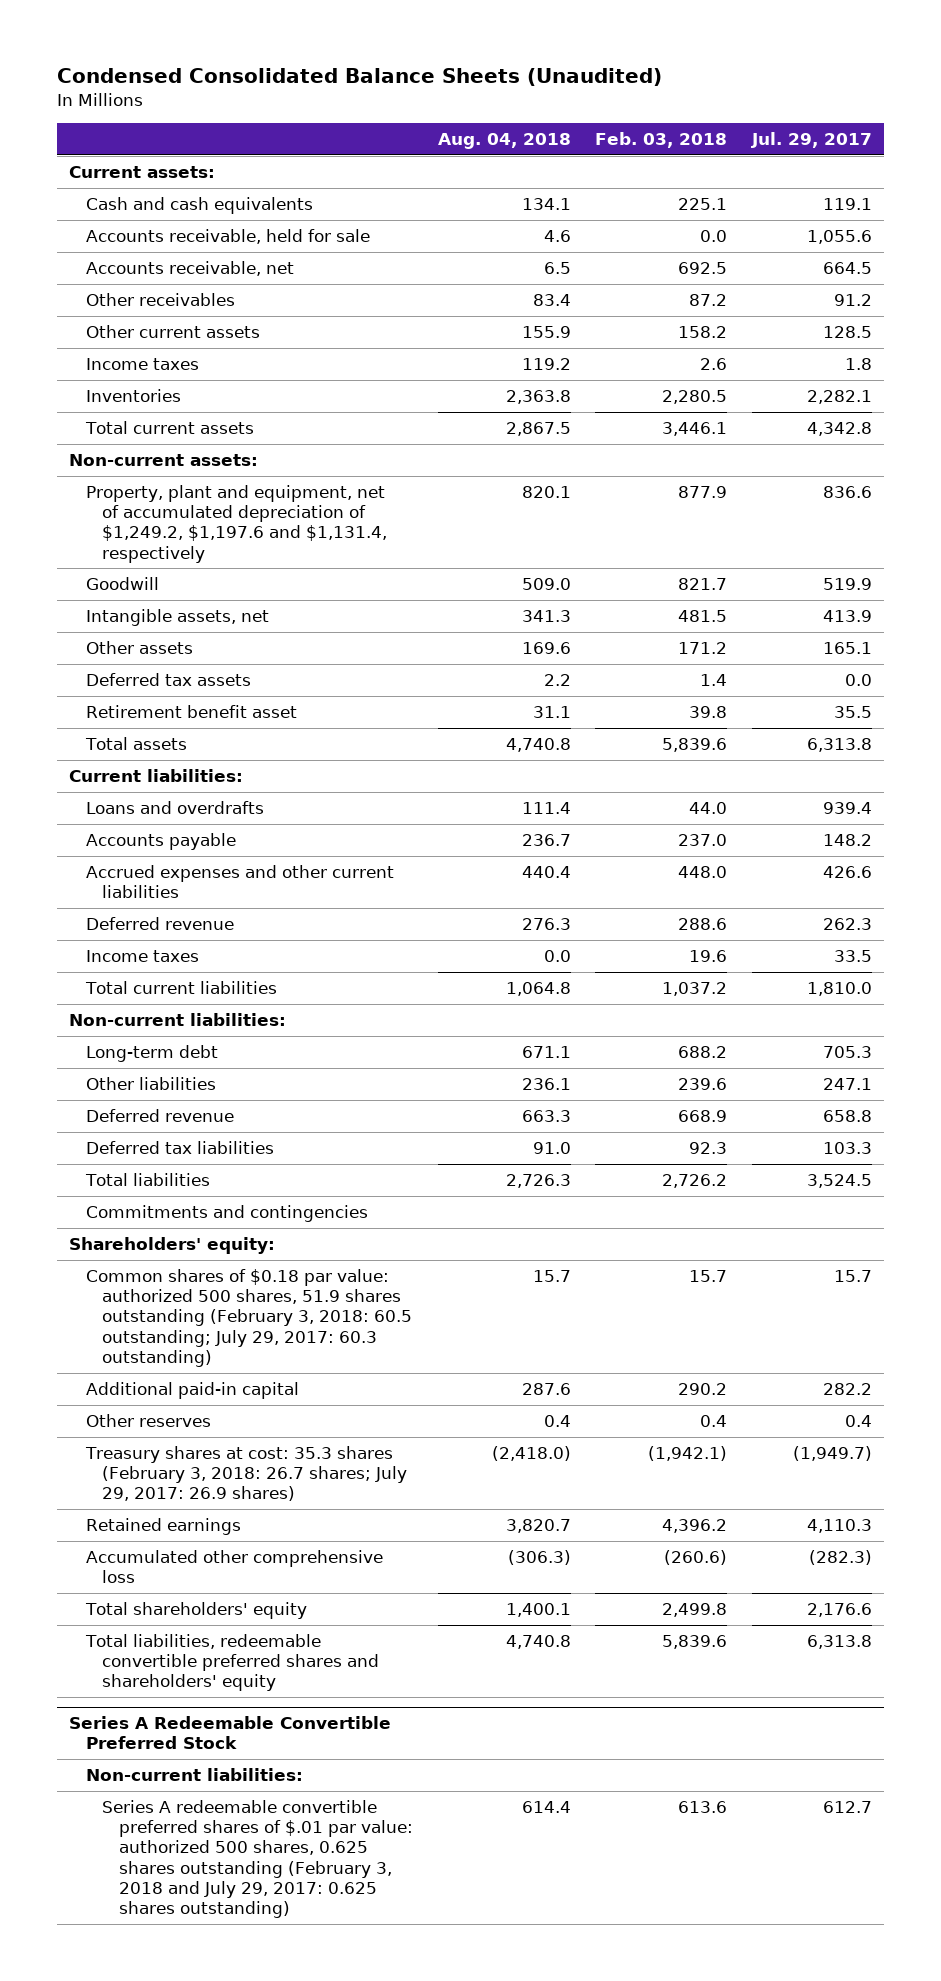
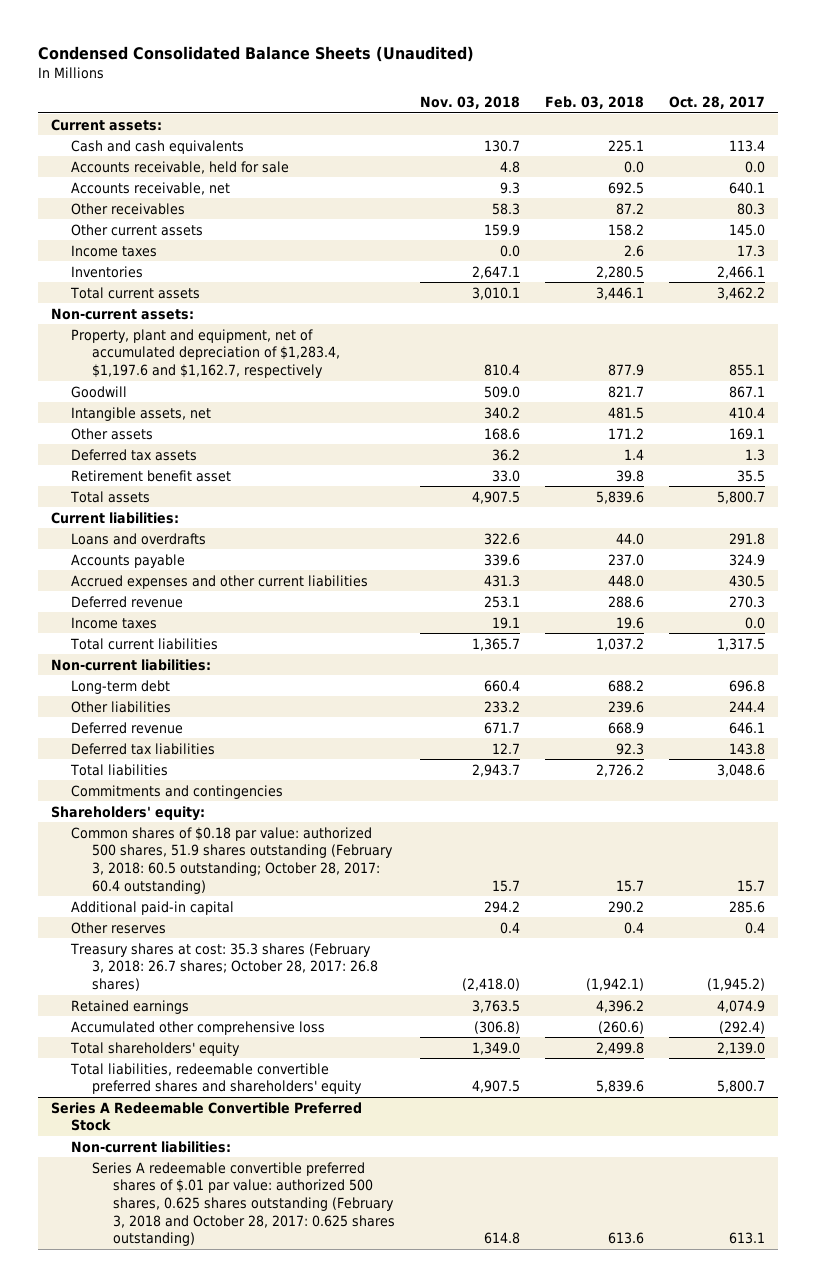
[437,133,571,150] Aug. 04, 2018 -> none
[750,132,872,149] Jul. 29, 2017 -> none
none -> [420,96,521,110] Nov. 03, 2018
none -> [669,96,766,110] Oct. 28, 2017
[85,485,388,563] Property, plant and equipment, net of accumulated depreciation of $1,249.2, $1,197.6 and $1,131.4, respectively -> [71,328,341,379] Property, plant and equipment, net of accumulated depreciation of $1,283.4, $1,197.6 and $1,162.7, respectively
[85,1269,413,1367] Common shares of $0.18 par value: authorized 500 shares, 51.9 shares outstanding (February 3, 2018: 60.5 outstanding; July 29, 2017: 60.3 outstanding) -> [71,826,394,894] Common shares of $0.18 par value: authorized 500 shares, 51.9 shares outstanding (February 3, 2018: 60.5 outstanding; October 28, 2017: 60.4 outstanding)
[84,1446,408,1502] Treasury shares at cost: 35.3 shares (February 3, 2018: 26.7 shares; July 29, 2017: 26.9 shares) -> [70,942,379,992] Treasury shares at cost: 35.3 shares (February 3, 2018: 26.7 shares; October 28, 2017: 26.8 shares)
[102,1800,414,1919] Series A redeemable convertible preferred shares of $.01 par value: authorized 500 shares, 0.625 shares outstanding (February 3, 2018 and July 29, 2017: 0.625 shares outstanding) -> [92,1161,396,1247] Series A redeemable convertible preferred shares of $.01 par value: authorized 500 shares, 0.625 shares outstanding (February 3, 2018 and October 28, 2017: 0.625 shares outstanding)

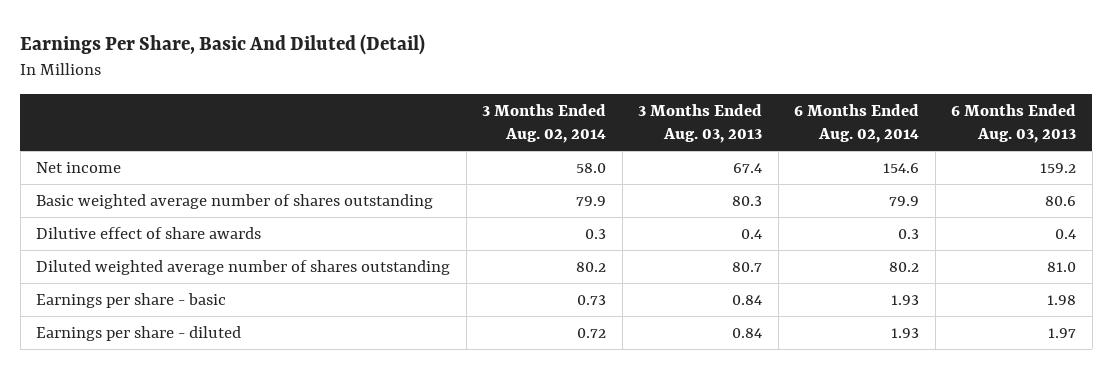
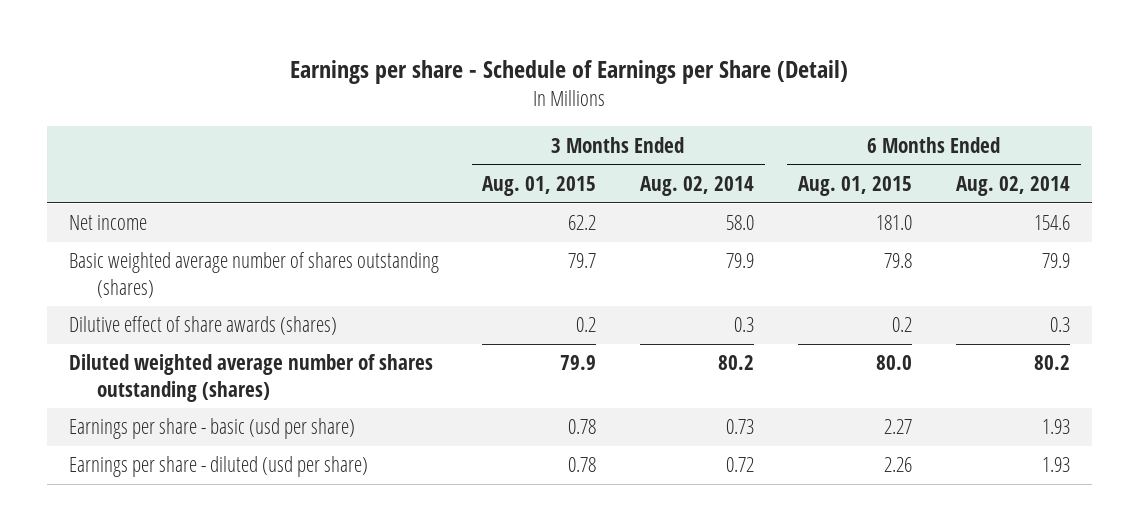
[20,33,426,55] Earnings Per Share, Basic And Diluted (Detail) -> [290,60,849,85] Earnings per share - Schedule of Earnings per Share (Detail)
[638,103,763,144] 3 Months Ended Aug. 03, 2013 -> none
[951,103,1077,144] 6 Months Ended Aug. 03, 2013 -> none
none -> [482,175,597,196] Aug. 01, 2015
none -> [798,175,913,196] Aug. 01, 2015
[36,193,434,209] Basic weighted average number of shares outstanding -> [68,252,439,298] Basic weighted average number of shares outstanding (shares)
[36,226,262,239] Dilutive effect of share awards -> [68,316,337,336] Dilutive effect of share awards (shares)
[36,259,451,275] Diluted weighted average number of shares outstanding -> [68,354,433,402] Diluted weighted average number of shares outstanding (shares)
[36,292,227,308] Earnings per share - basic -> [68,418,355,440] Earnings per share - basic (usd per share)
[36,325,242,341] Earnings per share - diluted -> [68,456,368,478] Earnings per share - diluted (usd per share)

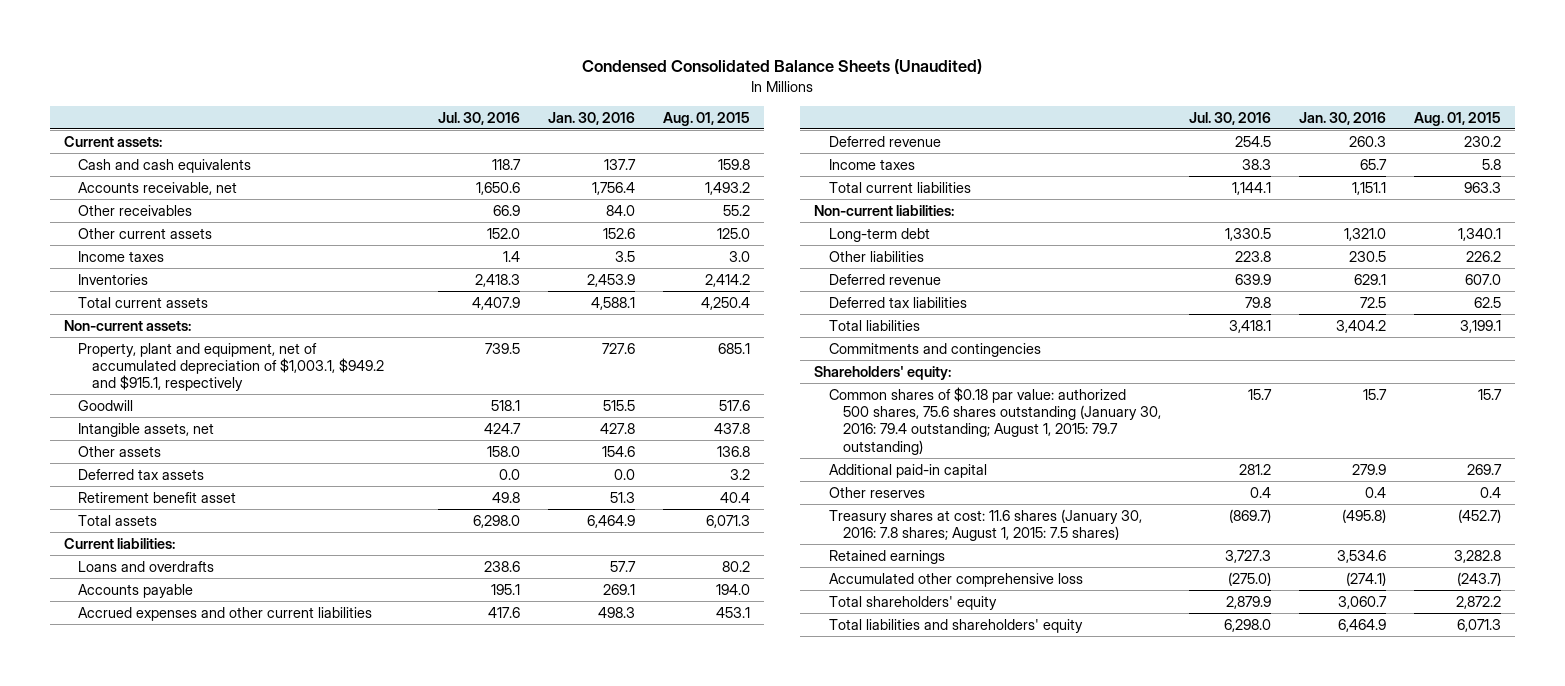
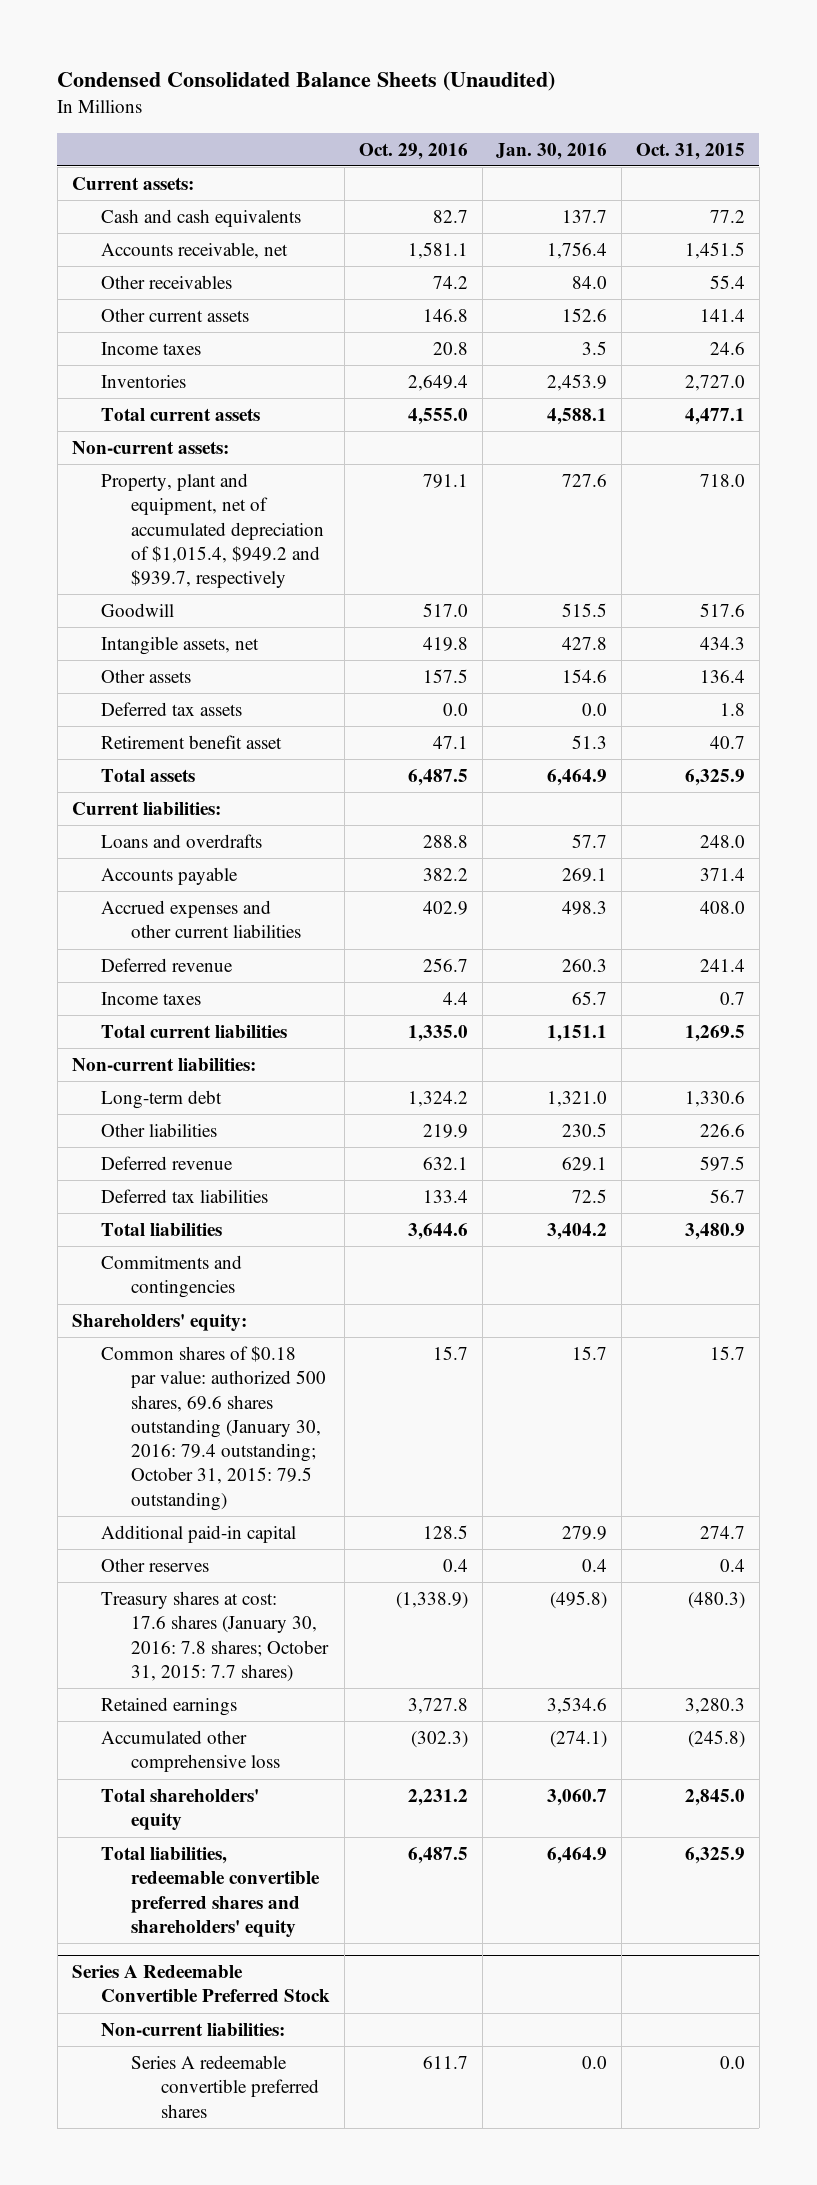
[438,111,521,125] Jul. 30, 2016 -> none
[663,111,751,126] Aug. 01, 2015 -> none
none -> [358,142,468,160] Oct. 29, 2016
none -> [635,142,745,160] Oct. 31, 2015
[77,342,385,392] Property, plant and equipment, net of accumulated depreciation of $1,003.1, $949.2 and $915.1, respectively -> [101,473,325,589] Property, plant and equipment, net of accumulated depreciation of $1,015.4, $949.2 and $939.7, respectively
[828,386,1162,455] Common shares of $0.18 par value: authorized 500 shares, 75.6 shares outstanding (January 30, 2016: 79.4 outstanding; August 1, 2015: 79.7 outstanding) -> [101,1346,327,1511] Common shares of $0.18 par value: authorized 500 shares, 69.6 shares outstanding (January 30, 2016: 79.4 outstanding; October 31, 2015: 79.5 outstanding)
[828,508,1142,541] Treasury shares at cost: 11.6 shares (January 30, 2016: 7.8 shares; August 1, 2015: 7.5 shares) -> [101,1591,330,1682] Treasury shares at cost: 17.6 shares (January 30, 2016: 7.8 shares; October 31, 2015: 7.7 shares)
[828,618,1083,633] Total liabilities and shareholders' equity -> [101,1847,321,1937] Total liabilities, redeemable convertible preferred shares and shareholders' equity
none -> [71,1965,331,2003] Series A Redeemable Convertible Preferred Stock
none -> [101,2023,286,2037] Non-current liabilities:
none -> [131,2055,319,2118] Series A redeemable convertible preferred shares

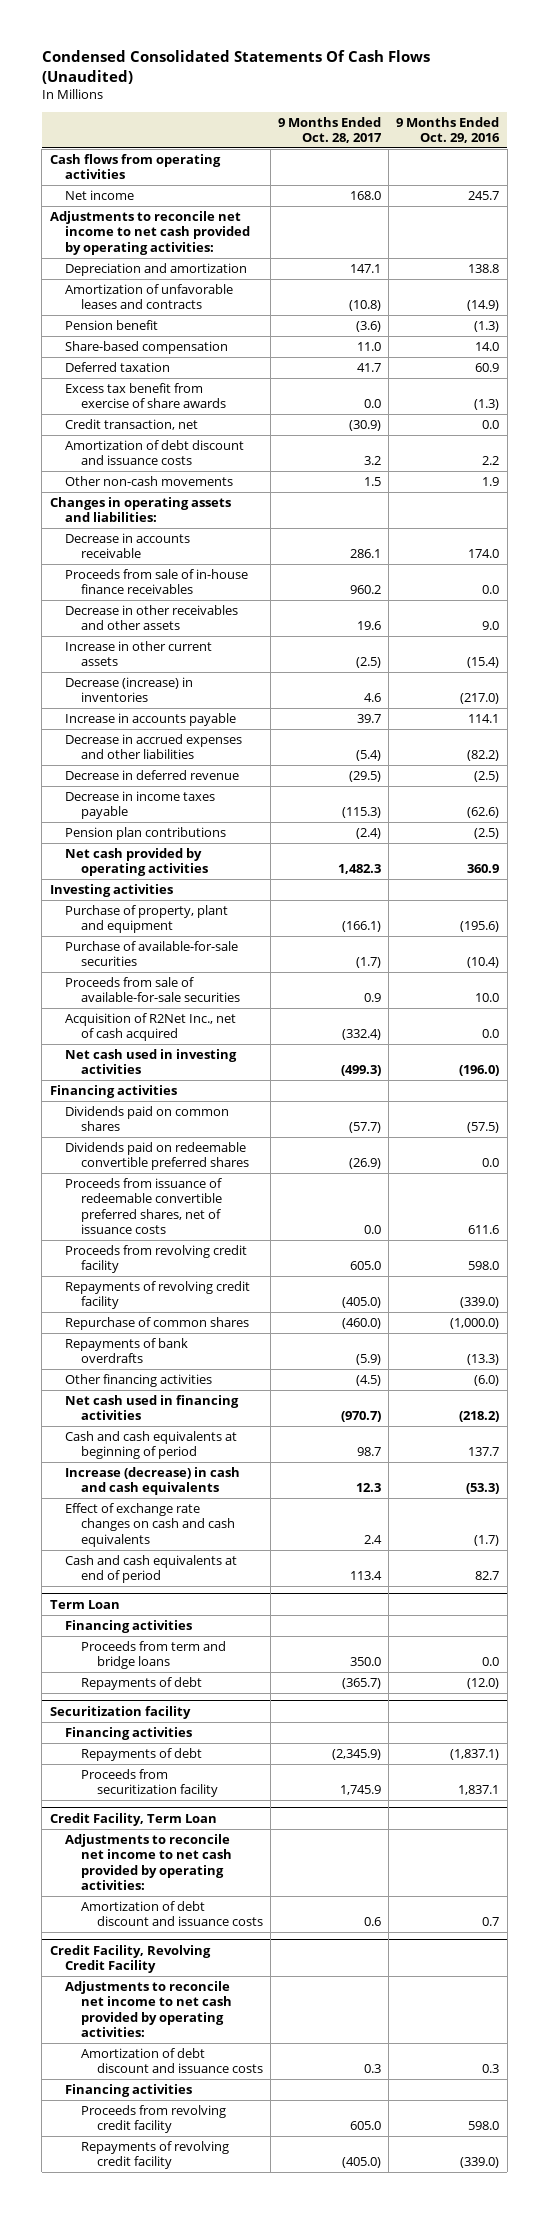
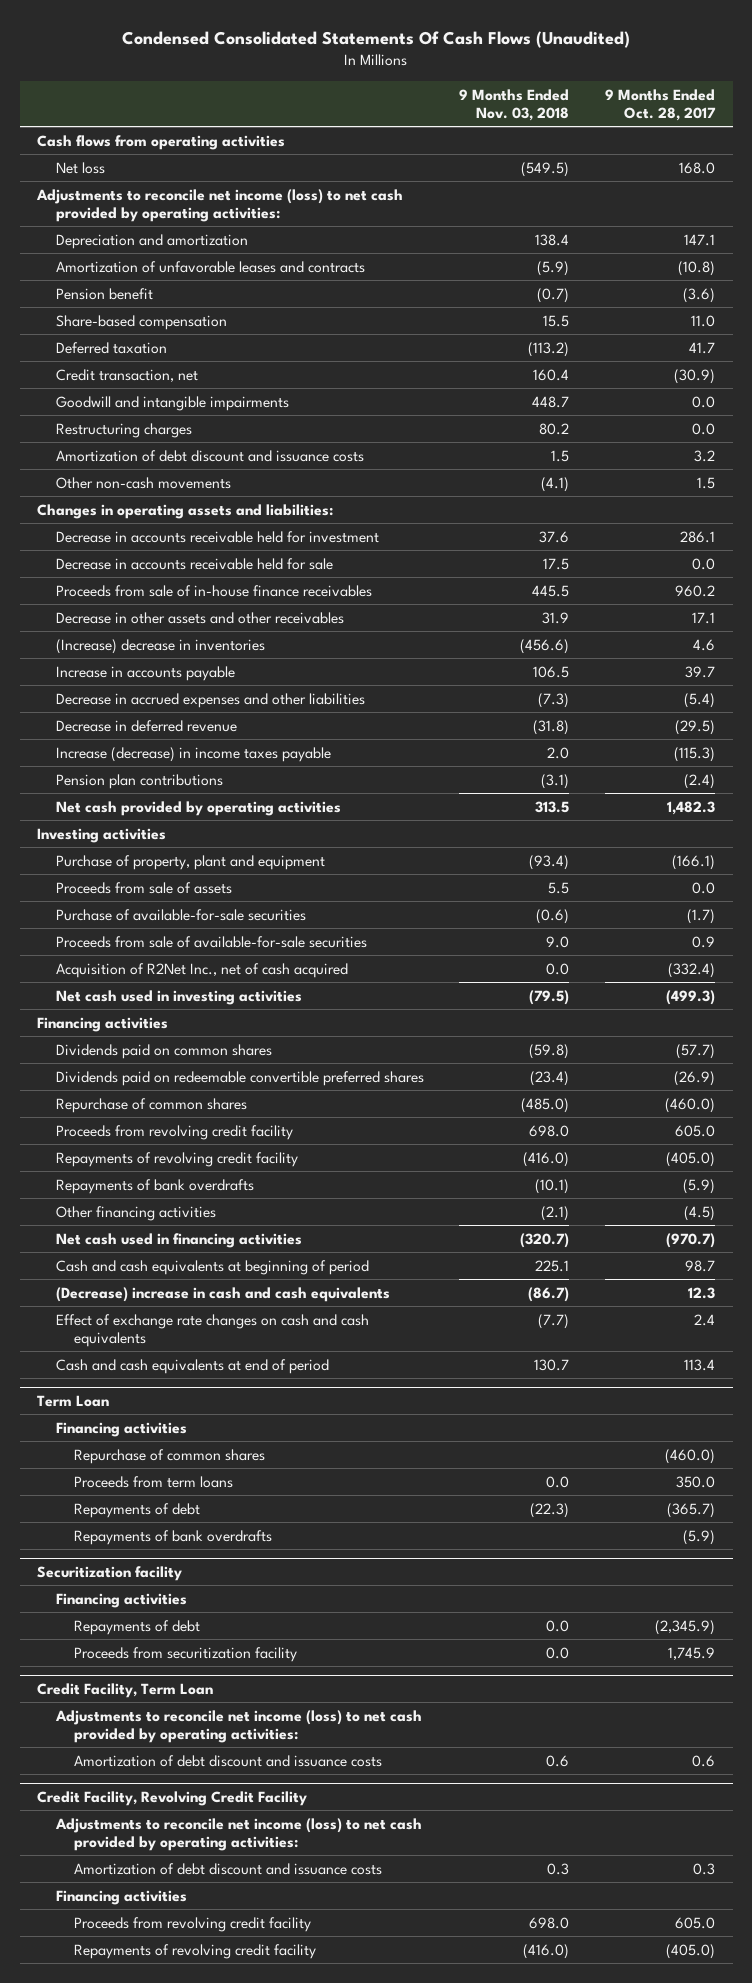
[396,116,501,144] 9 Months Ended Oct. 29, 2016 -> none
none -> [459,88,570,121] 9 Months Ended Nov. 03, 2018
[65,190,135,201] Net income -> [55,161,105,174] Net loss
[49,211,251,255] Adjustments to reconcile net income to net cash provided by operating activities: -> [36,188,404,222] Adjustments to reconcile net income (loss) to net cash provided by operating activities:
[65,383,226,409] Excess tax benefit from exercise of share awards -> none
none -> [55,395,289,411] Goodwill and intangible impairments
none -> [55,422,192,438] Restructuring charges
[65,533,191,559] Decrease in accounts receivable -> [55,530,379,543] Decrease in accounts receivable held for investment
none -> [55,557,333,570] Decrease in accounts receivable held for sale
[65,641,213,667] Increase in other current assets -> none
[65,605,239,631] Decrease in other receivables and other assets -> [55,611,344,624] Decrease in other assets and other receivables
[356,621,381,631] 19.6 -> [691,611,715,624] 17.1
[65,677,194,703] Decrease (increase) in inventories -> [55,638,265,654] (Increase) decrease in inventories
[65,791,216,820] Decrease in income taxes payable -> [55,746,331,762] Increase (decrease) in income taxes payable
none -> [55,881,232,894] Proceeds from sale of assets
[65,1178,223,1234] Proceeds from issuance of redeemable convertible preferred shares, net of issuance costs -> none
[65,1317,250,1331] Repurchase of common shares -> [55,1097,247,1113] Repurchase of common shares
[65,1467,241,1496] Increase (decrease) in cash and cash equivalents -> [55,1286,390,1302] (Decrease) increase in cash and cash equivalents
none -> [74,1448,266,1464] Repurchase of common shares
[80,1641,226,1670] Proceeds from term and bridge loans -> [74,1475,234,1488] Proceeds from term loans
none -> [74,1529,273,1545] Repayments of bank overdrafts
[65,1834,232,1890] Adjustments to reconcile net income to net cash provided by operating activities: -> [54,1709,422,1743] Adjustments to reconcile net income (loss) to net cash provided by operating activities:
[65,1981,232,2037] Adjustments to reconcile net income to net cash provided by operating activities: -> [54,1817,422,1851] Adjustments to reconcile net income (loss) to net cash provided by operating activities:

